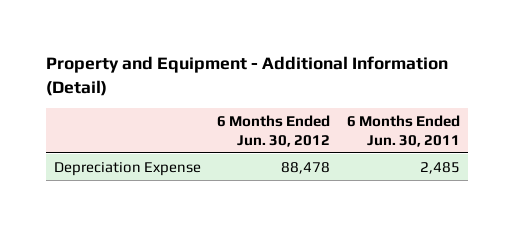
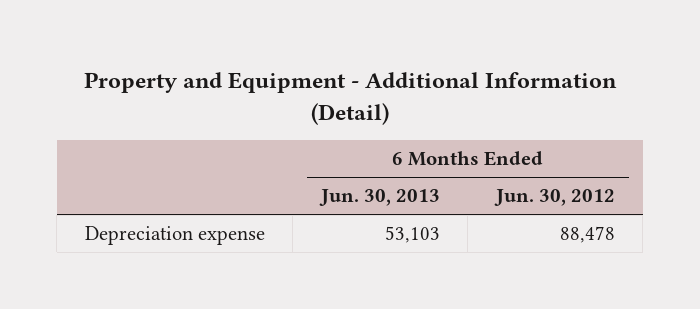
[346,114,460,147] 6 Months Ended Jun. 30, 2011 -> none
none -> [318,189,440,207] Jun. 30, 2013
[53,161,201,176] Depreciation Expense -> [84,226,265,246] Depreciation expense

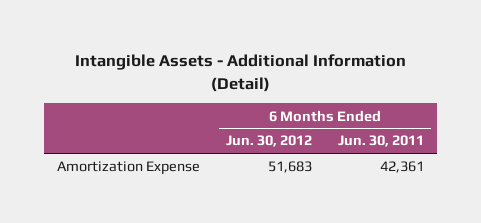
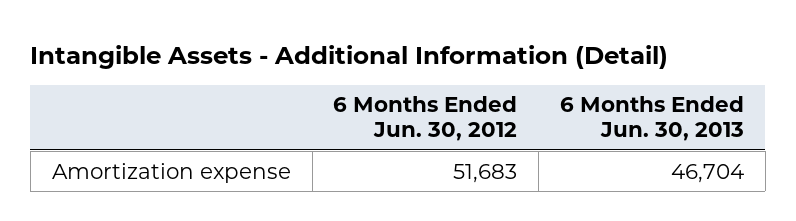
[338,135,425,148] Jun. 30, 2011 -> none
none -> [560,96,745,142] 6 Months Ended Jun. 30, 2013
[56,161,200,176] Amortization Expense -> [51,162,291,183] Amortization expense

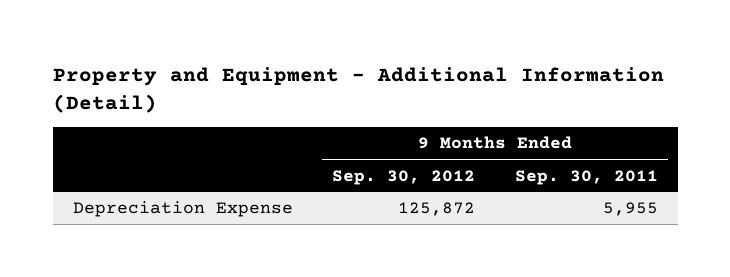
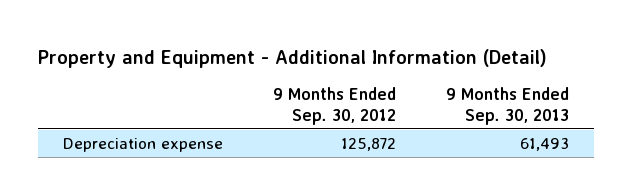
[514,169,658,185] Sep. 30, 2011 -> none
none -> [445,86,569,126] 9 Months Ended Sep. 30, 2013
[72,201,293,218] Depreciation Expense -> [62,138,223,153] Depreciation expense

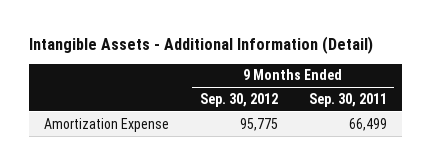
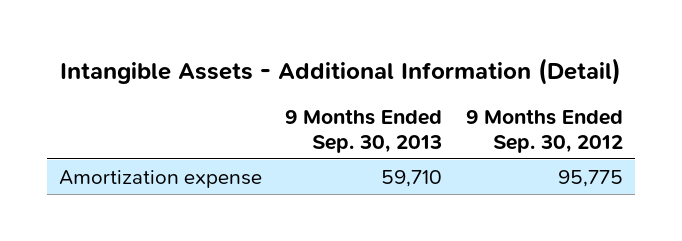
[308,92,387,107] Sep. 30, 2011 -> none
none -> [285,108,443,153] 9 Months Ended Sep. 30, 2013
[43,117,169,132] Amortization Expense -> [58,170,262,189] Amortization expense

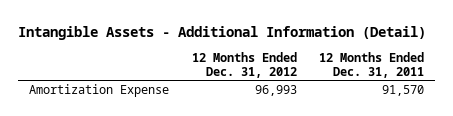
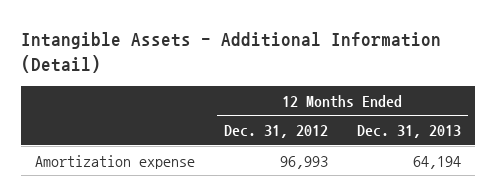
[318,52,424,79] 12 Months Ended Dec. 31, 2011 -> none
none -> [356,125,461,139] Dec. 31, 2013
[29,83,170,97] Amortization Expense -> [34,154,195,169] Amortization expense

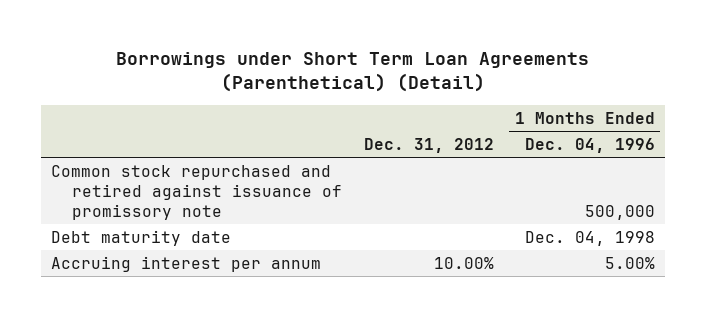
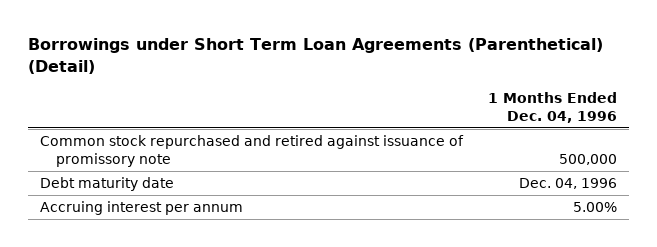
[363,138,494,154] Dec. 31, 2012 -> none
[524,230,655,246] Dec. 04, 1998 -> [518,178,617,190] Dec. 04, 1996

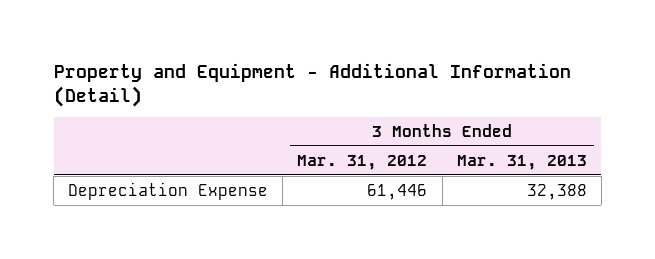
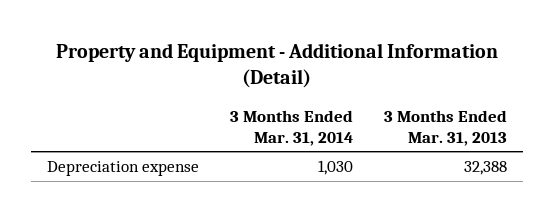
[297,154,428,170] Mar. 31, 2012 -> none
none -> [229,109,353,146] 3 Months Ended Mar. 31, 2014
[68,181,269,200] Depreciation Expense -> [46,161,199,177] Depreciation expense

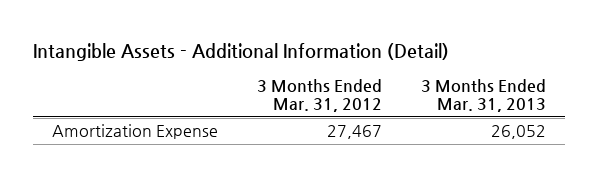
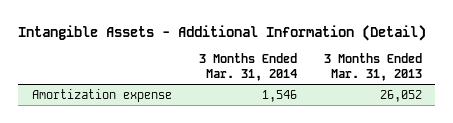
[257,78,383,113] 3 Months Ended Mar. 31, 2012 -> none
none -> [198,52,297,81] 3 Months Ended Mar. 31, 2014
[52,124,219,140] Amortization Expense -> [31,89,172,103] Amortization expense

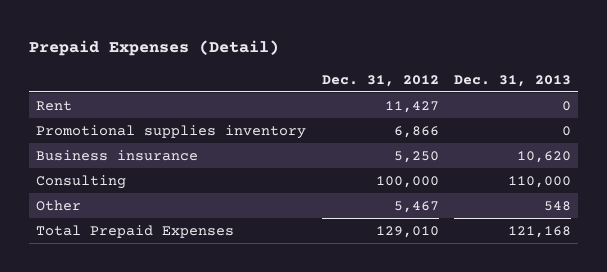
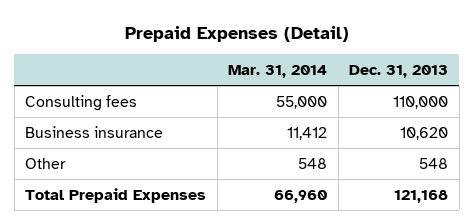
[321,74,439,87] Dec. 31, 2012 -> none
none -> [228,65,328,79] Mar. 31, 2014
[36,100,73,111] Rent -> none
[36,124,307,139] Promotional supplies inventory -> none
none -> [25,94,138,111] Consulting fees
[36,174,127,189] Consulting -> none

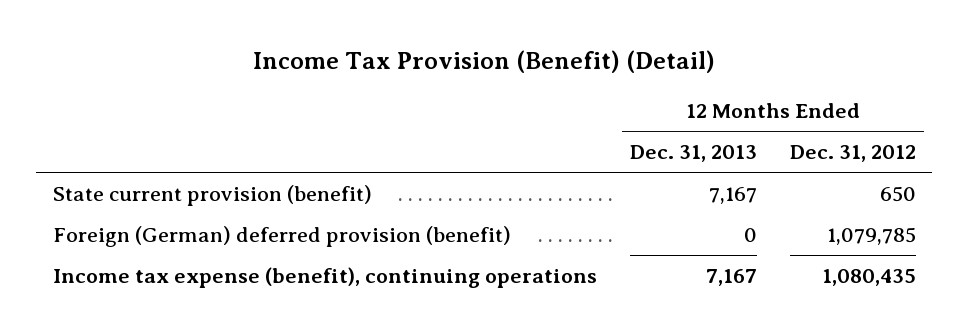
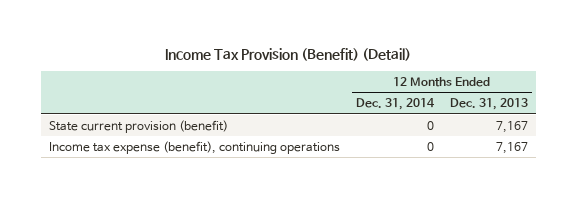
[789,145,916,163] Dec. 31, 2012 -> none
none -> [355,98,435,111] Dec. 31, 2014
[52,225,511,247] Foreign (German) deferred provision (benefit) -> none

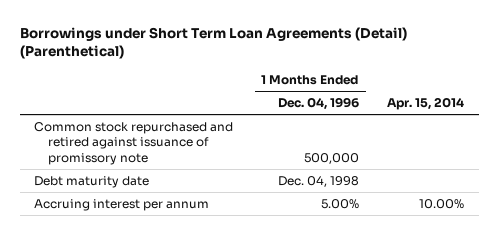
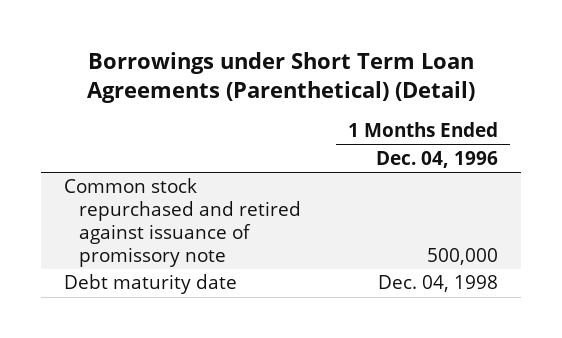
[19,27,407,60] Borrowings under Short Term Loan Agreements (Detail) (Parenthetical) -> [86,52,475,104] Borrowings under Short Term Loan Agreements (Parenthetical) (Detail)
[387,97,465,111] Apr. 15, 2014 -> none
[33,198,209,211] Accruing interest per annum -> none

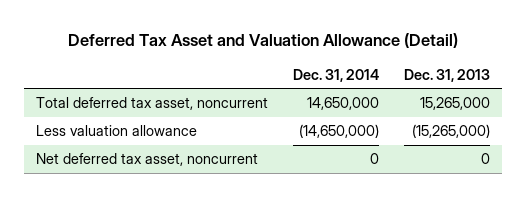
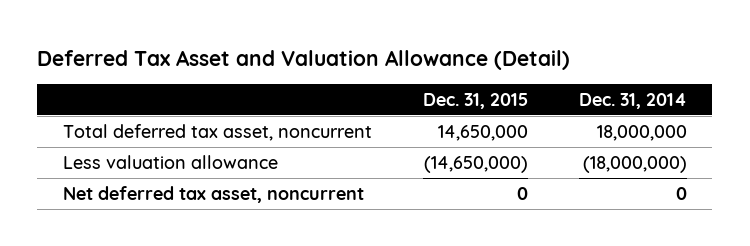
[403,68,490,82] Dec. 31, 2013 -> none
none -> [422,92,528,109] Dec. 31, 2015
[306,97,379,111] 14,650,000 -> [596,124,687,141] 18,000,000
[298,124,379,139] (14,650,000) -> [582,155,687,173] (18,000,000)

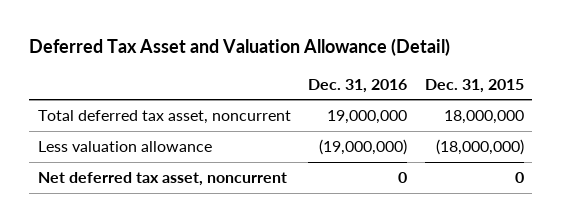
[578,92,687,109] Dec. 31, 2014 -> none
none -> [308,78,408,93] Dec. 31, 2016
[437,124,528,141] 14,650,000 -> [443,109,524,124] 18,000,000
[423,155,528,173] (14,650,000) -> [435,138,524,155] (18,000,000)

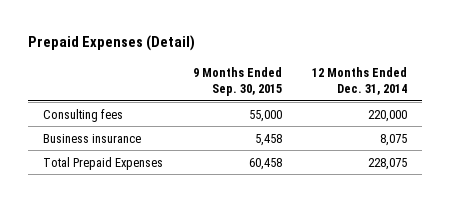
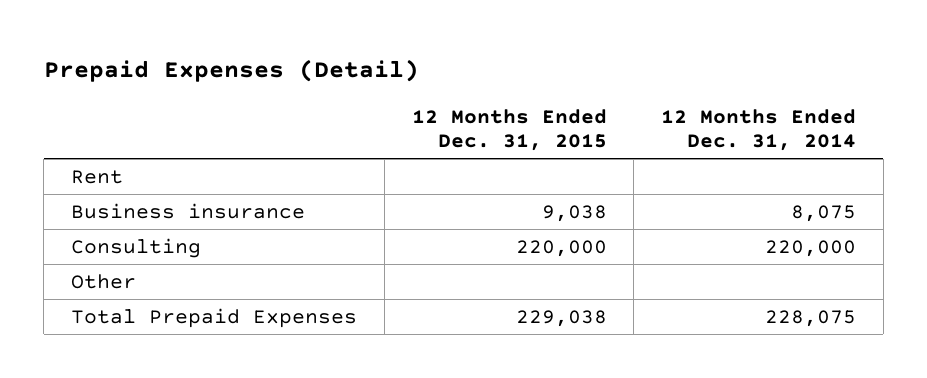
[193,66,283,96] 9 Months Ended Sep. 30, 2015 -> none
none -> [411,108,607,152] 12 Months Ended Dec. 31, 2015
[42,108,123,122] Consulting fees -> none
none -> [71,169,124,184] Rent
none -> [71,237,202,258] Consulting
none -> [71,273,137,289] Other

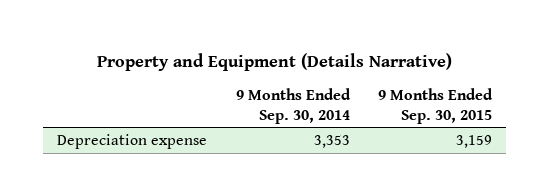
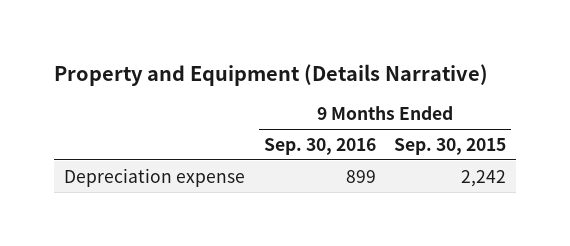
[235,87,351,124] 9 Months Ended Sep. 30, 2014 -> none
none -> [263,137,376,155] Sep. 30, 2016
[455,135,492,149] 3,159 -> [461,169,507,187] 2,242

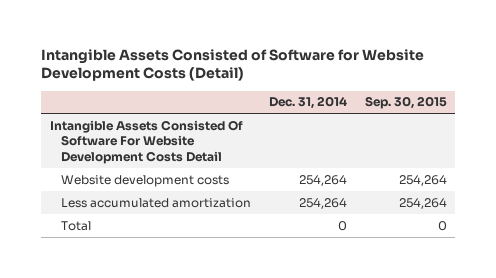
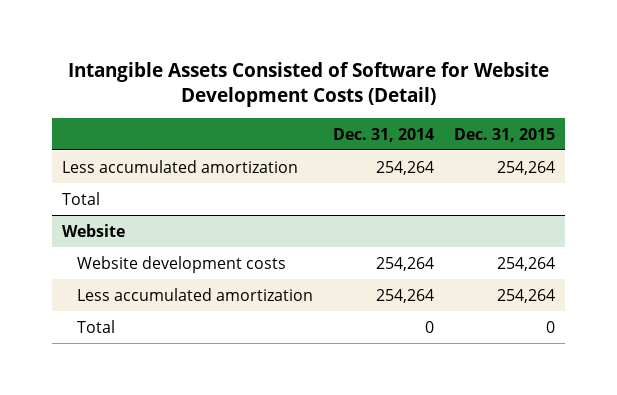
[364,96,447,110] Sep. 30, 2015 -> none
none -> [453,127,555,142] Dec. 31, 2015
[49,119,243,165] Intangible Assets Consisted Of Software For Website Development Costs Detail -> none
none -> [62,159,299,173] Less accumulated amortization
none -> [62,191,101,205] Total
none -> [62,223,126,237] Website

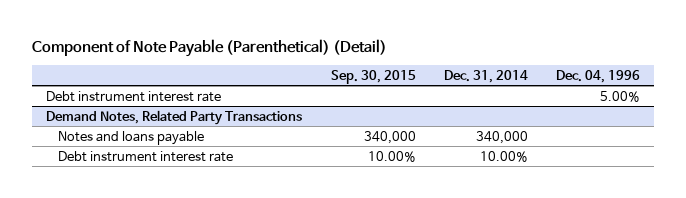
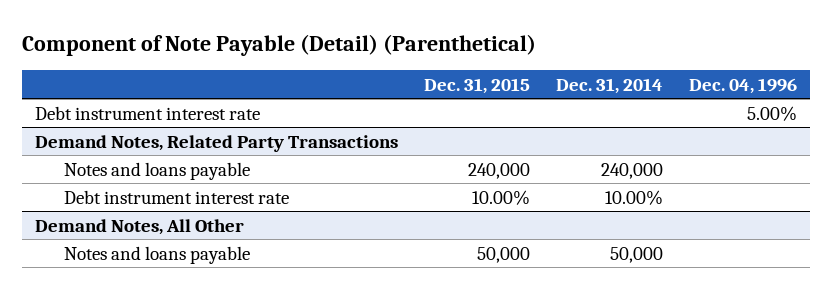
[32,39,388,58] Component of Note Payable (Parenthetical) (Detail) -> [21,34,536,57] Component of Note Payable (Detail) (Parenthetical)
[330,69,416,84] Sep. 30, 2015 -> none
none -> [423,77,530,94] Dec. 31, 2015
[475,130,528,144] 340,000 -> [600,162,663,179] 240,000
none -> [34,218,244,235] Demand Notes, All Other
none -> [63,245,250,264] Notes and loans payable

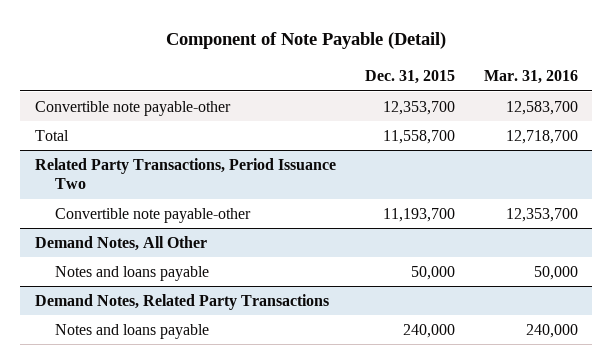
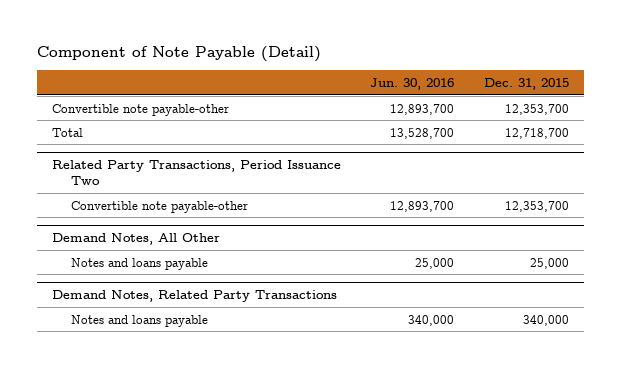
[483,70,578,85] Mar. 31, 2016 -> none
none -> [370,78,455,91] Jun. 30, 2016
[382,129,455,144] 11,558,700 -> [504,127,569,139] 12,718,700
[382,207,455,222] 11,193,700 -> [504,200,569,212] 12,353,700
[410,265,455,280] 50,000 -> [529,257,569,269] 25,000
[402,323,455,338] 240,000 -> [522,314,569,326] 340,000

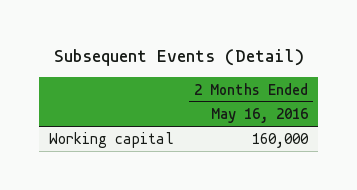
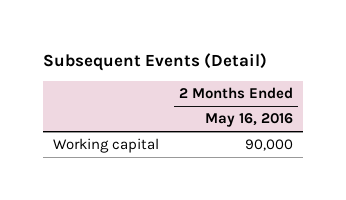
[252,133,310,149] 160,000 -> [245,139,294,152] 90,000

